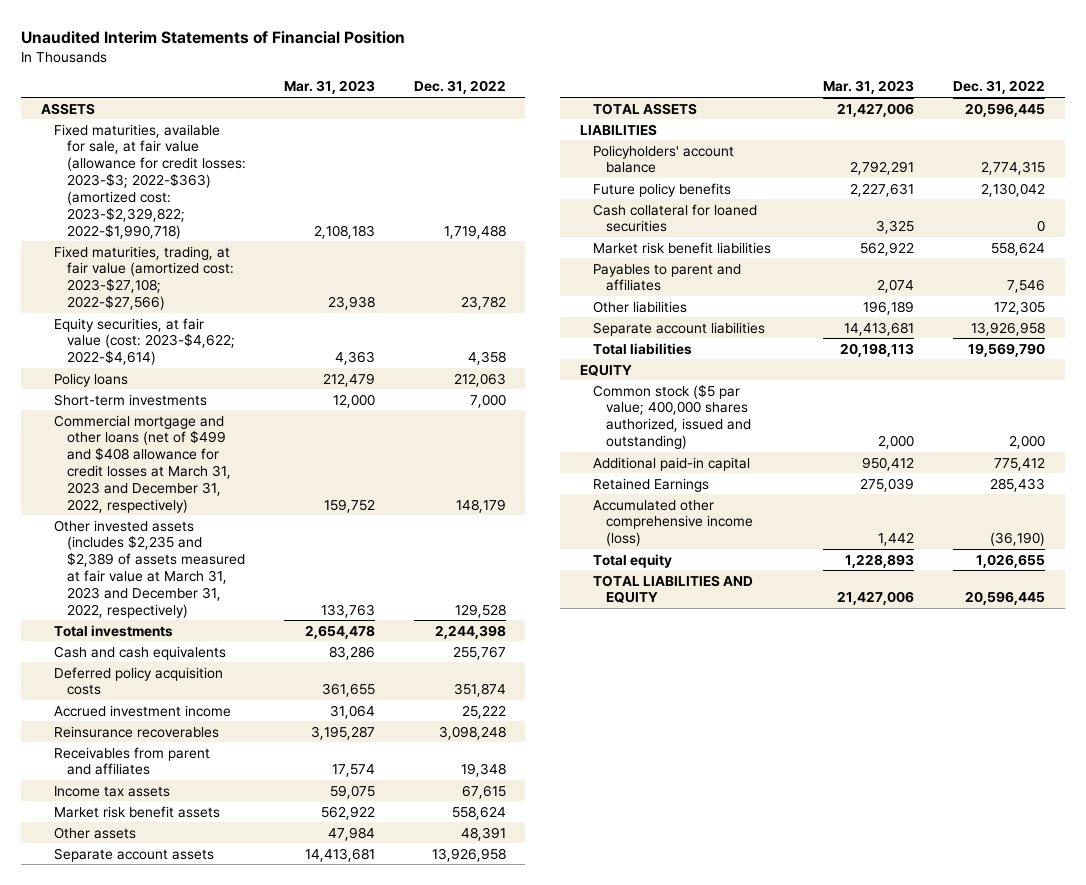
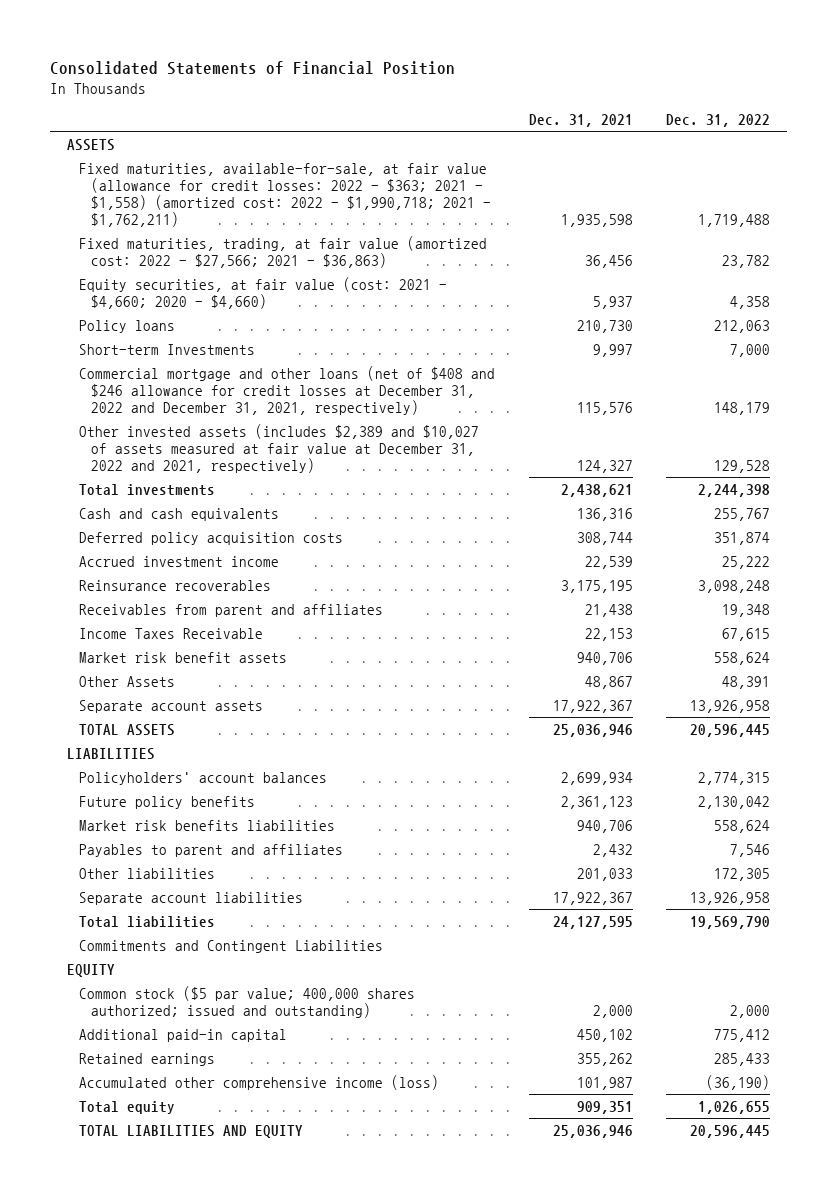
[21,30,406,44] Unaudited Interim Statements of Financial Position -> [50,60,456,75] Consolidated Statements of Financial Position
[284,80,376,95] Mar. 31, 2023 -> none
none -> [528,114,633,128] Dec. 31, 2021
[53,123,246,239] Fixed maturities, available for sale, at fair value (allowance for credit losses: 2023-$3; 2022-$363) (amortized cost: 2023-$2,329,822; 2022-$1,990,718) -> [79,162,492,227] Fixed maturities, available-for-sale, at fair value (allowance for credit losses: 2022 - $363; 2021 - $1,558) (amortized cost: 2022 - $1,990,718; 2021 - $1,762,211)
[53,245,234,311] Fixed maturities, trading, at fair value (amortized cost: 2023-$27,108; 2022-$27,566) -> [79,235,488,268] Fixed maturities, trading, at fair value (amortized cost: 2022 - $27,566; 2021 - $36,863)
[53,317,235,366] Equity securities, at fair value (cost: 2023-$4,622; 2022-$4,614) -> [79,276,448,309] Equity securities, at fair value (cost: 2021 - $4,660; 2020 - $4,660)
[53,393,207,406] Short-term investments -> [79,343,256,355] Short-term Investments
[53,414,231,513] Commercial mortgage and other loans (net of $499 and $408 allowance for credit losses at March 31, 2023 and December 31, 2022, respectively) -> [79,365,496,415] Commercial mortgage and other loans (net of $408 and $246 allowance for credit losses at December 31, 2022 and December 31, 2021, respectively)
[53,519,245,618] Other invested assets (includes $2,235 and $2,389 of assets measured at fair value at March 31, 2023 and December 31, 2022, respectively) -> [79,423,480,473] Other invested assets (includes $2,389 and $10,027 of assets measured at fair value at December 31, 2022 and 2021, respectively)
[53,785,170,797] Income tax assets -> [79,627,264,639] Income Taxes Receivable
[53,826,136,839] Other assets -> [79,675,176,687] Other Assets
[592,144,734,174] Policyholders' account balance -> [79,771,328,785] Policyholders' account balances
[592,203,757,233] Cash collateral for loaned securities -> none
[592,241,771,254] Market risk benefit liabilities -> [79,819,336,831] Market risk benefits liabilities
none -> [79,939,384,953] Commitments and Contingent Liabilities
[592,383,751,450] Common stock ($5 par value; 400,000 shares authorized, issued and outstanding) -> [79,985,416,1018] Common stock ($5 par value; 400,000 shares authorized; issued and outstanding)
[592,477,709,492] Retained Earnings -> [79,1052,216,1066] Retained earnings

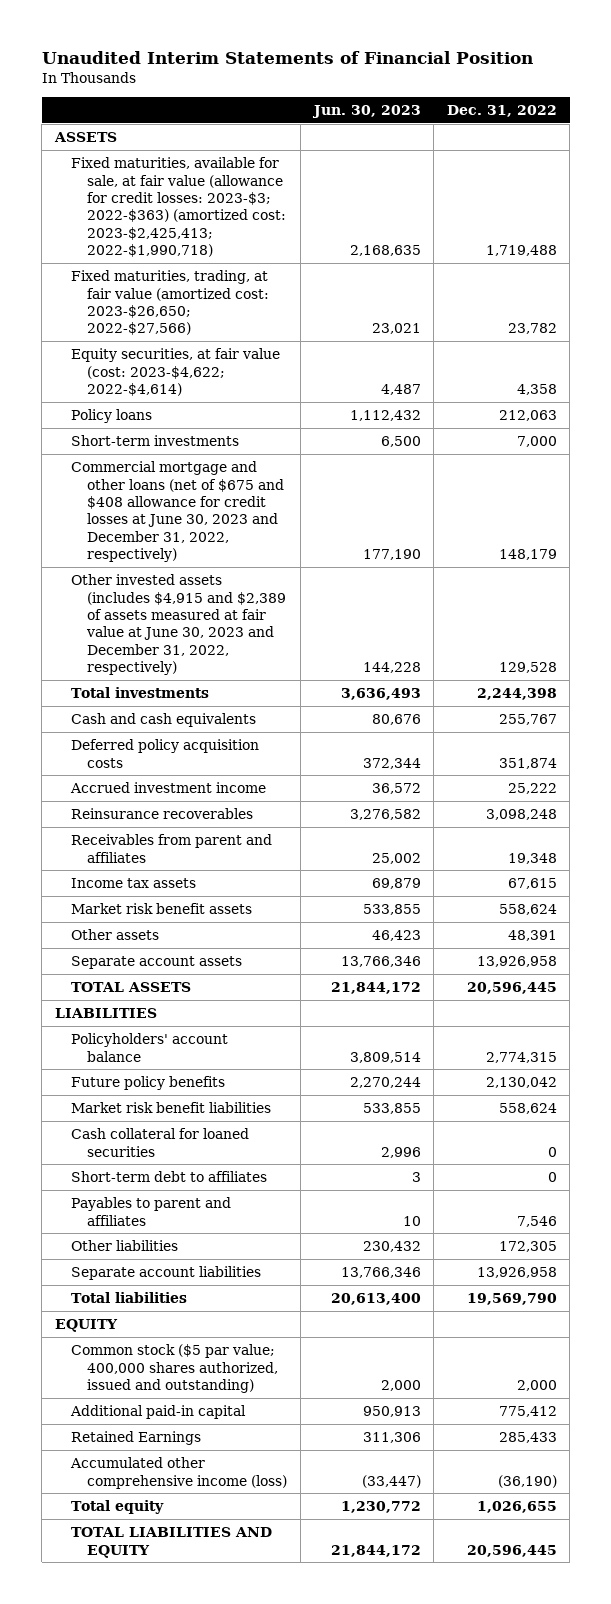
[50,60,456,75] Consolidated Statements of Financial Position -> [41,50,533,64] Unaudited Interim Statements of Financial Position
[528,114,633,128] Dec. 31, 2021 -> none
none -> [311,105,421,119] Jun. 30, 2023
[79,162,492,227] Fixed maturities, available-for-sale, at fair value (allowance for credit losses: 2022 - $363; 2021 - $1,558) (amortized cost: 2022 - $1,990,718; 2021 - $1,762,211) -> [71,157,287,258] Fixed maturities, available for sale, at fair value (allowance for credit losses: 2023-$3; 2022-$363) (amortized cost: 2023-$2,425,413; 2022-$1,990,718)
[79,235,488,268] Fixed maturities, trading, at fair value (amortized cost: 2022 - $27,566; 2021 - $36,863) -> [71,270,270,336] Fixed maturities, trading, at fair value (amortized cost: 2023-$26,650; 2022-$27,566)
[79,276,448,309] Equity securities, at fair value (cost: 2021 - $4,660; 2020 - $4,660) -> [71,348,281,397] Equity securities, at fair value (cost: 2023-$4,622; 2022-$4,614)
[79,343,256,355] Short-term Investments -> [71,435,240,447] Short-term investments
[79,365,496,415] Commercial mortgage and other loans (net of $408 and $246 allowance for credit losses at December 31, 2022 and December 31, 2021, respectively) -> [71,461,285,563] Commercial mortgage and other loans (net of $675 and $408 allowance for credit losses at June 30, 2023 and December 31, 2022, respectively)
[79,423,480,473] Other invested assets (includes $2,389 and $10,027 of assets measured at fair value at December 31, 2022 and 2021, respectively) -> [71,574,287,676] Other invested assets (includes $4,915 and $2,389 of assets measured at fair value at June 30, 2023 and December 31, 2022, respectively)
[79,627,264,639] Income Taxes Receivable -> [71,878,197,889] Income tax assets
[79,675,176,687] Other Assets -> [71,929,160,941] Other assets
[79,771,328,785] Policyholders' account balances -> [71,1033,229,1062] Policyholders' account balance
[79,819,336,831] Market risk benefits liabilities -> [71,1102,272,1114] Market risk benefit liabilities
none -> [71,1128,250,1157] Cash collateral for loaned securities
none -> [71,1171,268,1183] Short-term debt to affiliates
[79,939,384,953] Commitments and Contingent Liabilities -> none
[79,985,416,1018] Common stock ($5 par value; 400,000 shares authorized; issued and outstanding) -> [71,1344,279,1394] Common stock ($5 par value; 400,000 shares authorized, issued and outstanding)
[79,1052,216,1066] Retained earnings -> [71,1431,202,1446] Retained Earnings

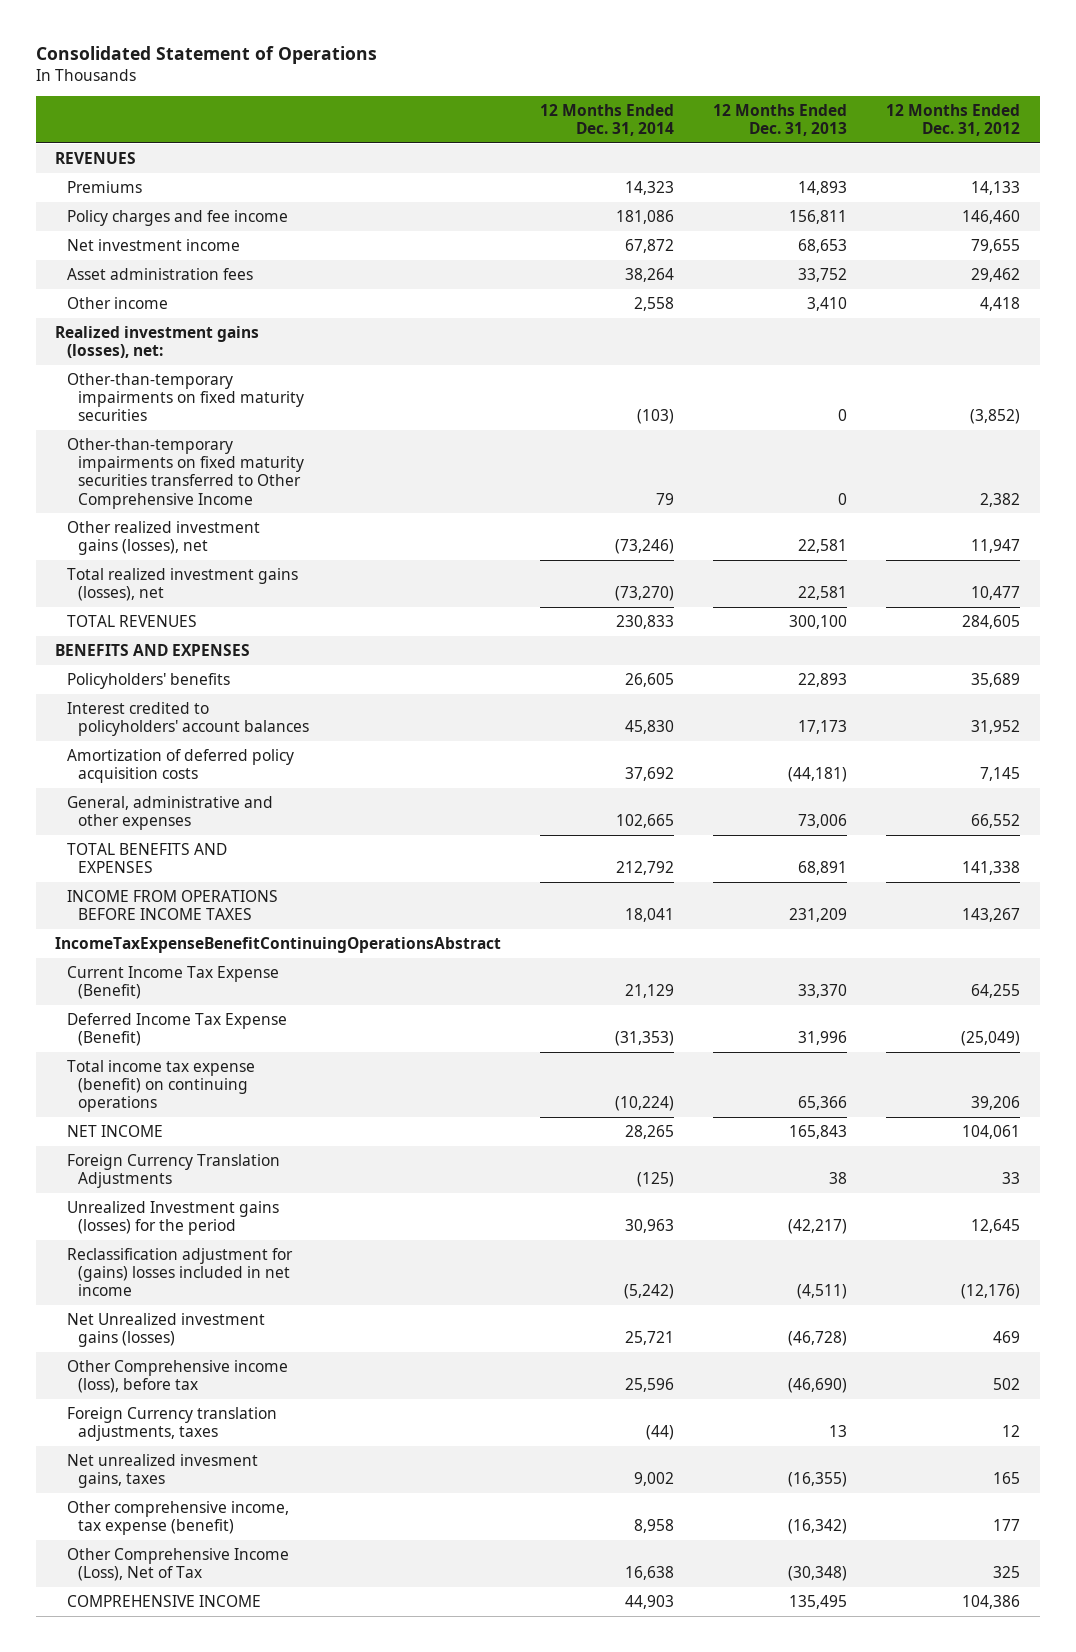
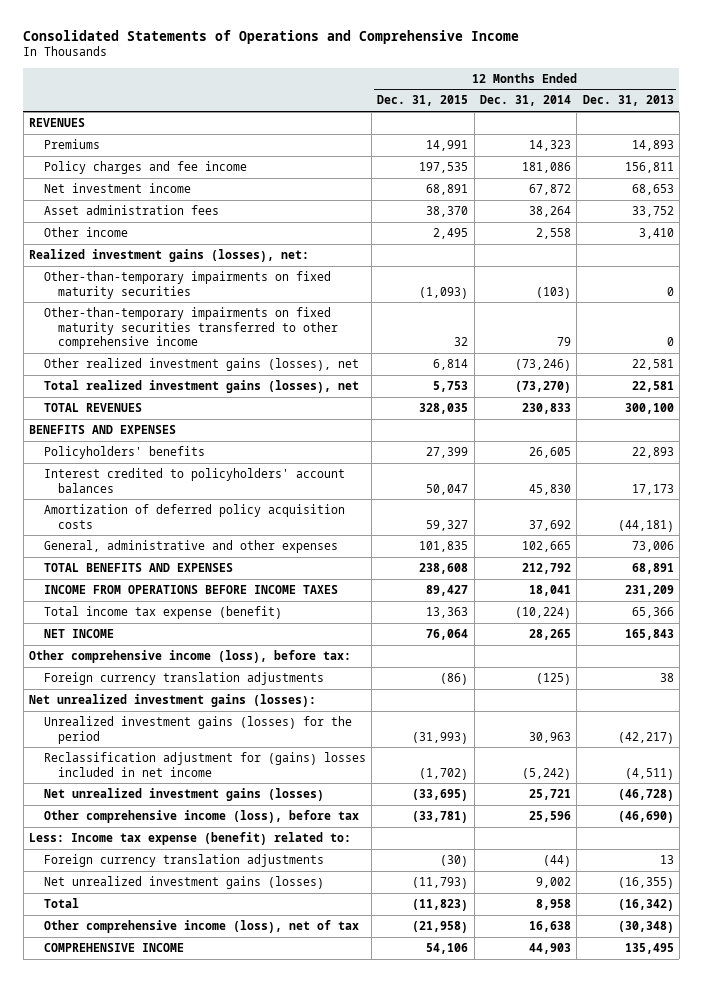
[35,45,377,64] Consolidated Statement of Operations -> [23,29,520,44] Consolidated Statements of Operations and Comprehensive Income
[886,103,1021,137] 12 Months Ended Dec. 31, 2012 -> none
none -> [377,95,469,107] Dec. 31, 2015
[66,437,305,509] Other-than-temporary impairments on fixed maturity securities transferred to Other Comprehensive Income -> [43,307,339,350] Other-than-temporary impairments on fixed maturity securities transferred to other comprehensive income
[55,936,502,953] IncomeTaxExpenseBenefitContinuingOperationsAbstract -> none
[66,965,279,1000] Current Income Tax Expense (Benefit) -> none
[66,1012,287,1047] Deferred Income Tax Expense (Benefit) -> none
[66,1059,255,1113] Total income tax expense (benefit) on continuing operations -> [43,606,282,620] Total income tax expense (benefit)
none -> [28,650,351,664] Other comprehensive income (loss), before tax:
[66,1153,280,1189] Foreign Currency Translation Adjustments -> [43,672,324,686] Foreign currency translation adjustments
none -> [28,694,316,708] Net unrealized investment gains (losses):
[66,1200,279,1236] Unrealized Investment gains (losses) for the period -> [43,716,352,744] Unrealized investment gains (losses) for the period
[66,1312,265,1348] Net Unrealized investment gains (losses) -> [43,788,324,802] Net unrealized investment gains (losses)
[66,1359,288,1394] Other Comprehensive income (loss), before tax -> [43,810,359,824] Other comprehensive income (loss), before tax
none -> [28,832,351,846] Less: Income tax expense (benefit) related to:
[66,1406,277,1442] Foreign Currency translation adjustments, taxes -> [43,854,324,868] Foreign currency translation adjustments
[66,1453,258,1489] Net unrealized invesment gains, taxes -> [43,876,324,890] Net unrealized investment gains (losses)
[66,1500,289,1536] Other comprehensive income, tax expense (benefit) -> [43,898,79,909] Total
[66,1547,289,1582] Other Comprehensive Income (Loss), Net of Tax -> [43,920,359,934] Other comprehensive income (loss), net of tax

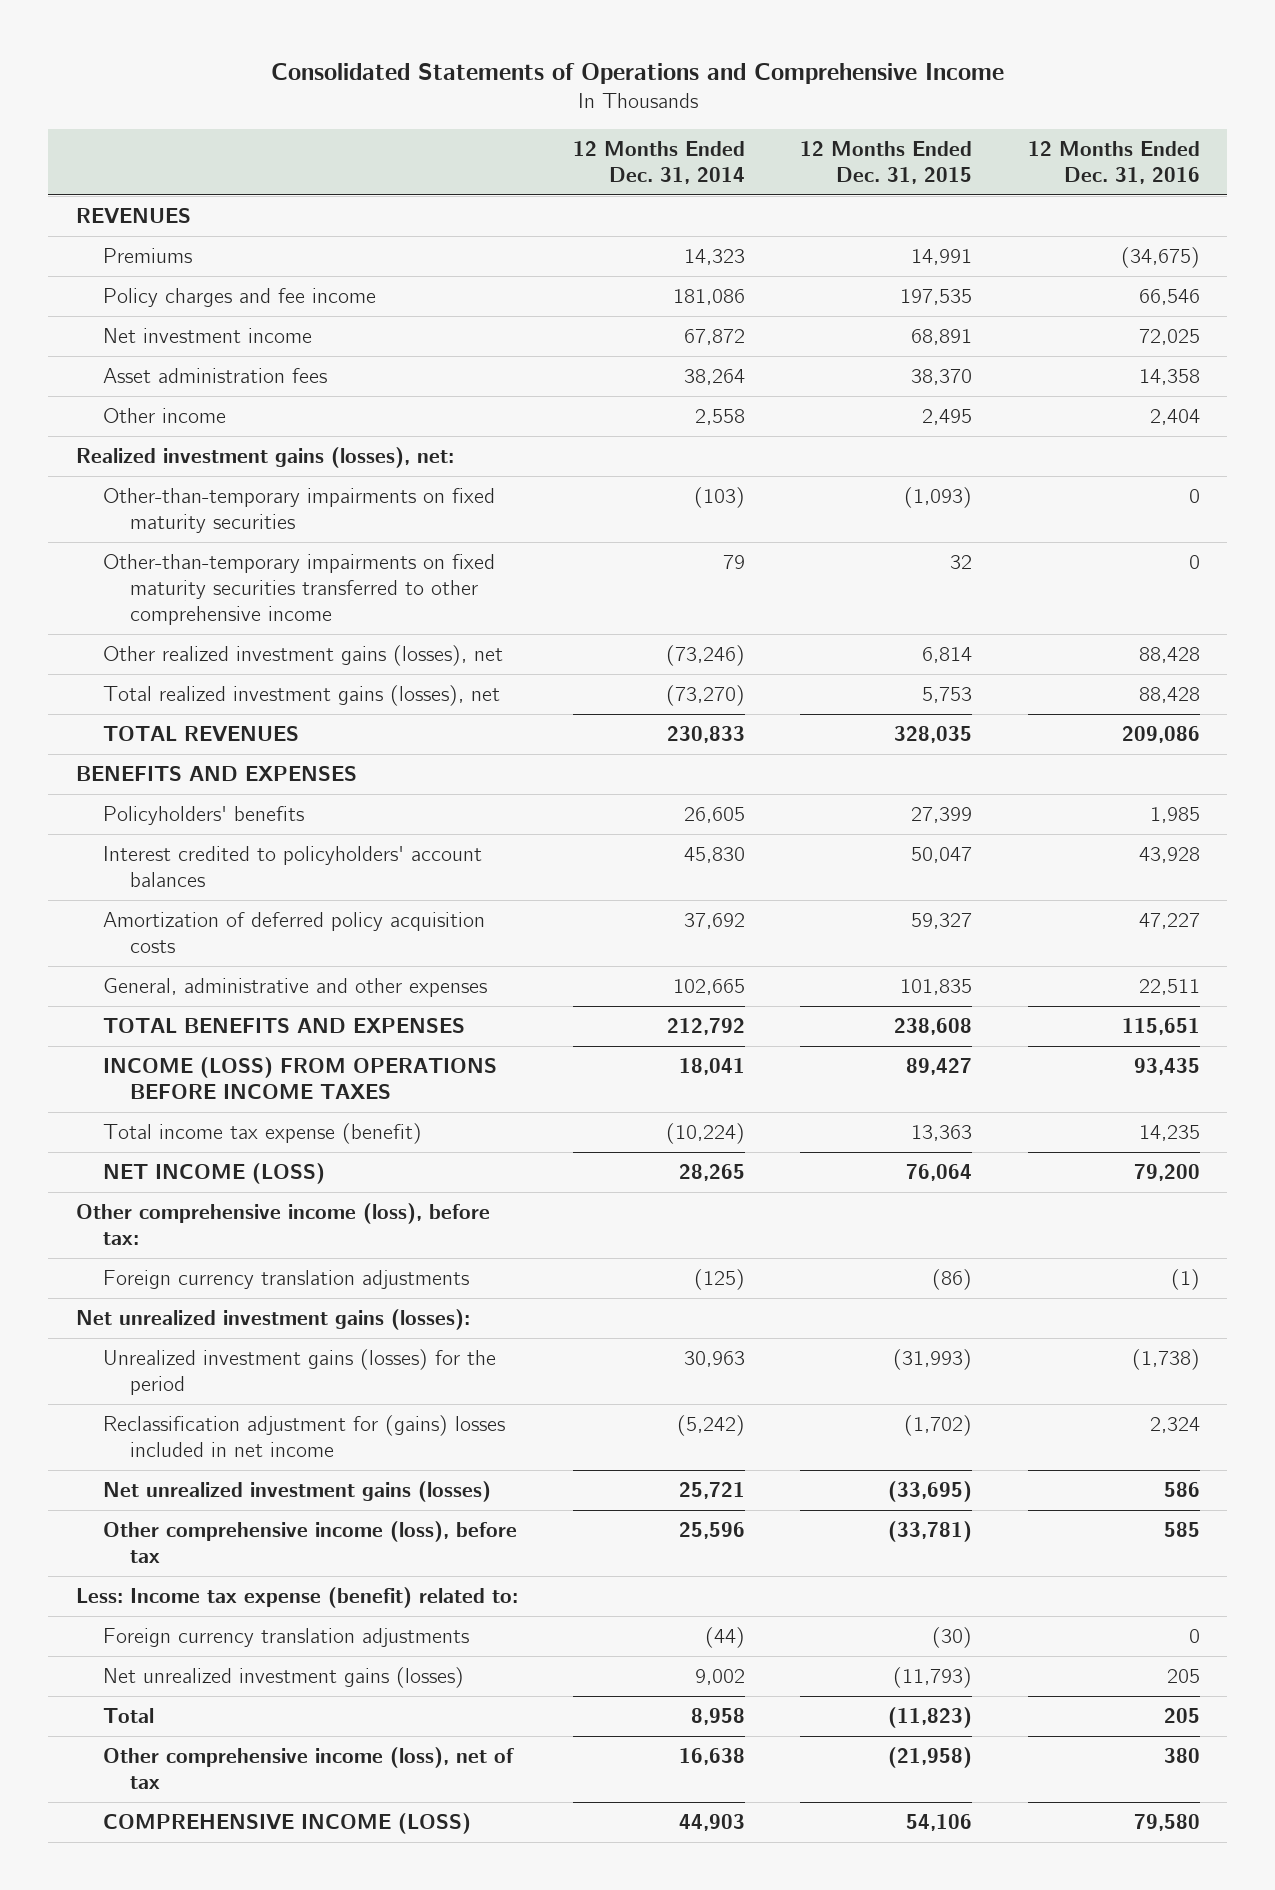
[582,95,674,107] Dec. 31, 2013 -> none
none -> [1027,140,1200,184] 12 Months Ended Dec. 31, 2016
[43,585,338,595] INCOME FROM OPERATIONS BEFORE INCOME TAXES -> [102,1057,497,1099] INCOME (LOSS) FROM OPERATIONS BEFORE INCOME TAXES
[43,629,114,639] NET INCOME -> [102,1163,325,1185] NET INCOME (LOSS)
[43,943,184,953] COMPREHENSIVE INCOME -> [102,1813,471,1835] COMPREHENSIVE INCOME (LOSS)

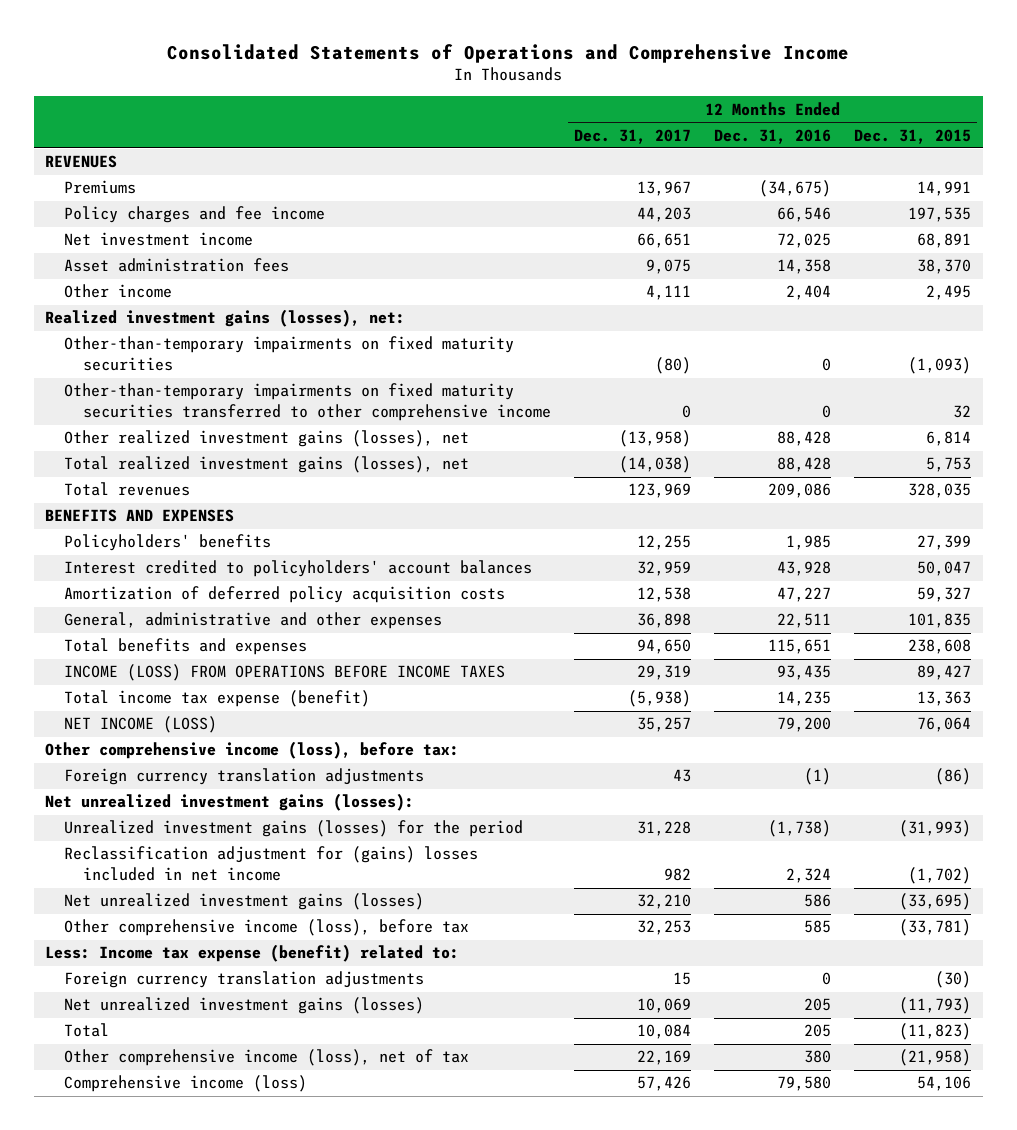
[572,140,745,184] 12 Months Ended Dec. 31, 2014 -> none
none -> [573,128,691,144] Dec. 31, 2017
[102,726,299,742] TOTAL REVENUES -> [64,482,191,497] Total revenues
[102,1018,465,1034] TOTAL BENEFITS AND EXPENSES -> [64,638,308,656] Total benefits and expenses
[102,1813,471,1835] COMPREHENSIVE INCOME (LOSS) -> [64,1075,308,1093] Comprehensive income (loss)

